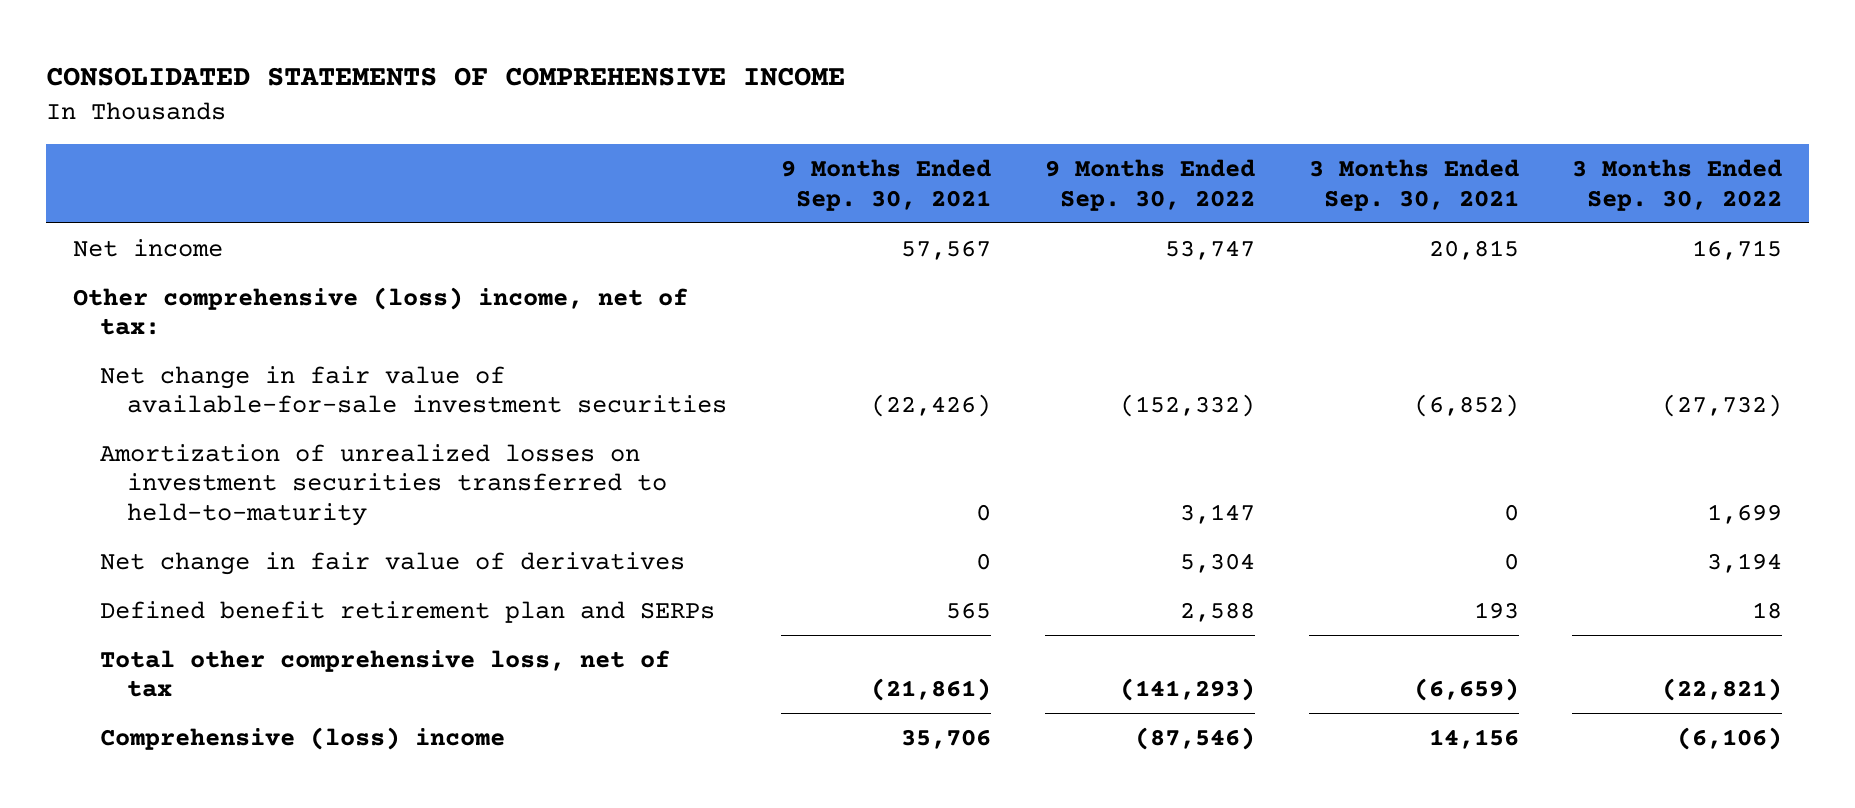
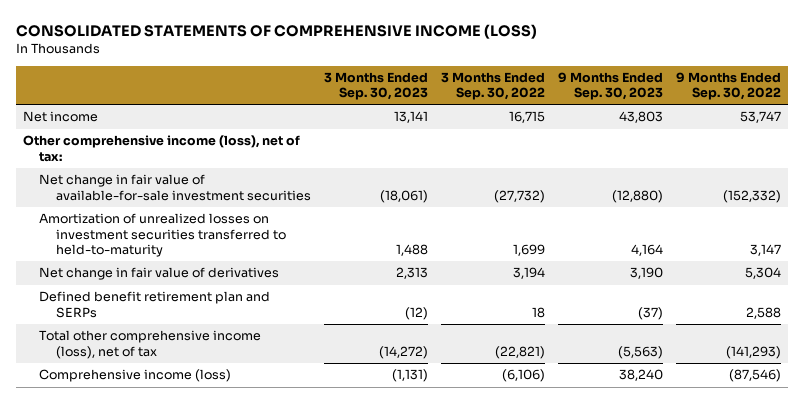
[45,66,845,86] CONSOLIDATED STATEMENTS OF COMPREHENSIVE INCOME -> [16,23,538,39] CONSOLIDATED STATEMENTS OF COMPREHENSIVE INCOME (LOSS)
[780,159,991,211] 9 Months Ended Sep. 30, 2021 -> none
[1308,159,1519,211] 3 Months Ended Sep. 30, 2021 -> none
none -> [323,71,428,101] 3 Months Ended Sep. 30, 2023
none -> [558,71,664,101] 9 Months Ended Sep. 30, 2023
[72,286,688,336] Other comprehensive (loss) income, net of tax: -> [22,135,300,162] Other comprehensive income (loss), net of tax:
[99,649,670,698] Total other comprehensive loss, net of tax -> [39,330,262,359] Total other comprehensive income (loss), net of tax
[99,726,505,750] Comprehensive (loss) income -> [39,369,232,383] Comprehensive income (loss)

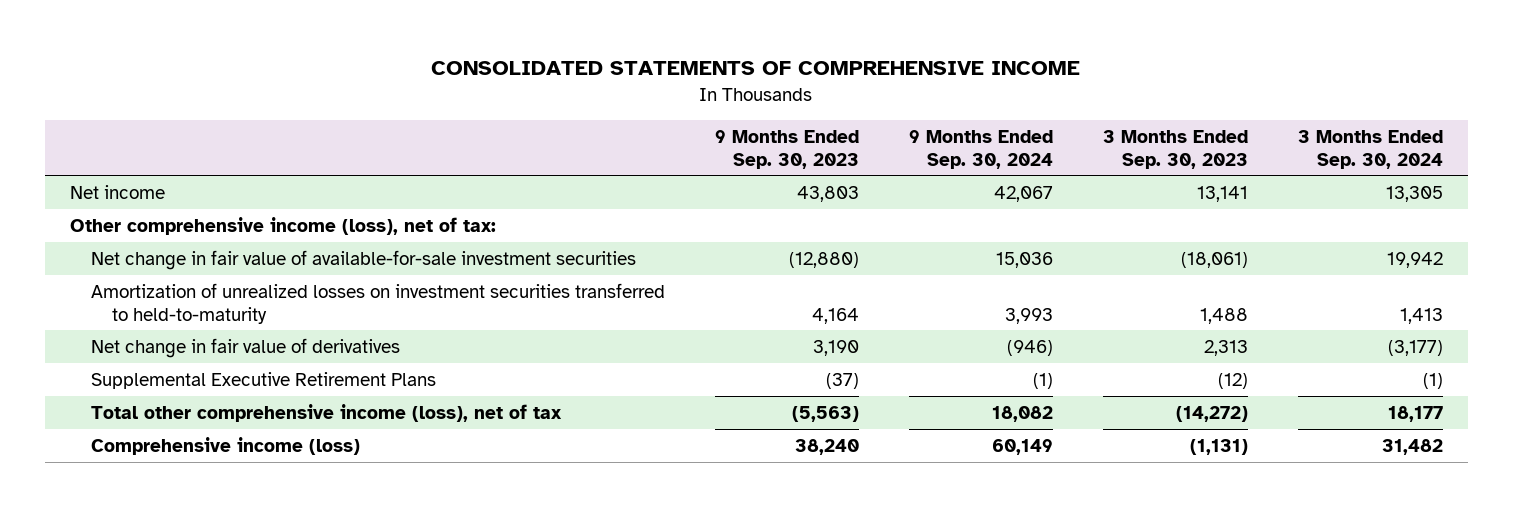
[16,23,538,39] CONSOLIDATED STATEMENTS OF COMPREHENSIVE INCOME (LOSS) -> [431,60,1081,75] CONSOLIDATED STATEMENTS OF COMPREHENSIVE INCOME
[440,71,545,101] 3 Months Ended Sep. 30, 2022 -> none
[676,71,782,101] 9 Months Ended Sep. 30, 2022 -> none
none -> [908,129,1053,169] 9 Months Ended Sep. 30, 2024
none -> [1297,129,1443,169] 3 Months Ended Sep. 30, 2024
[39,291,271,318] Defined benefit retirement plan and SERPs -> [90,371,436,389] Supplemental Executive Retirement Plans

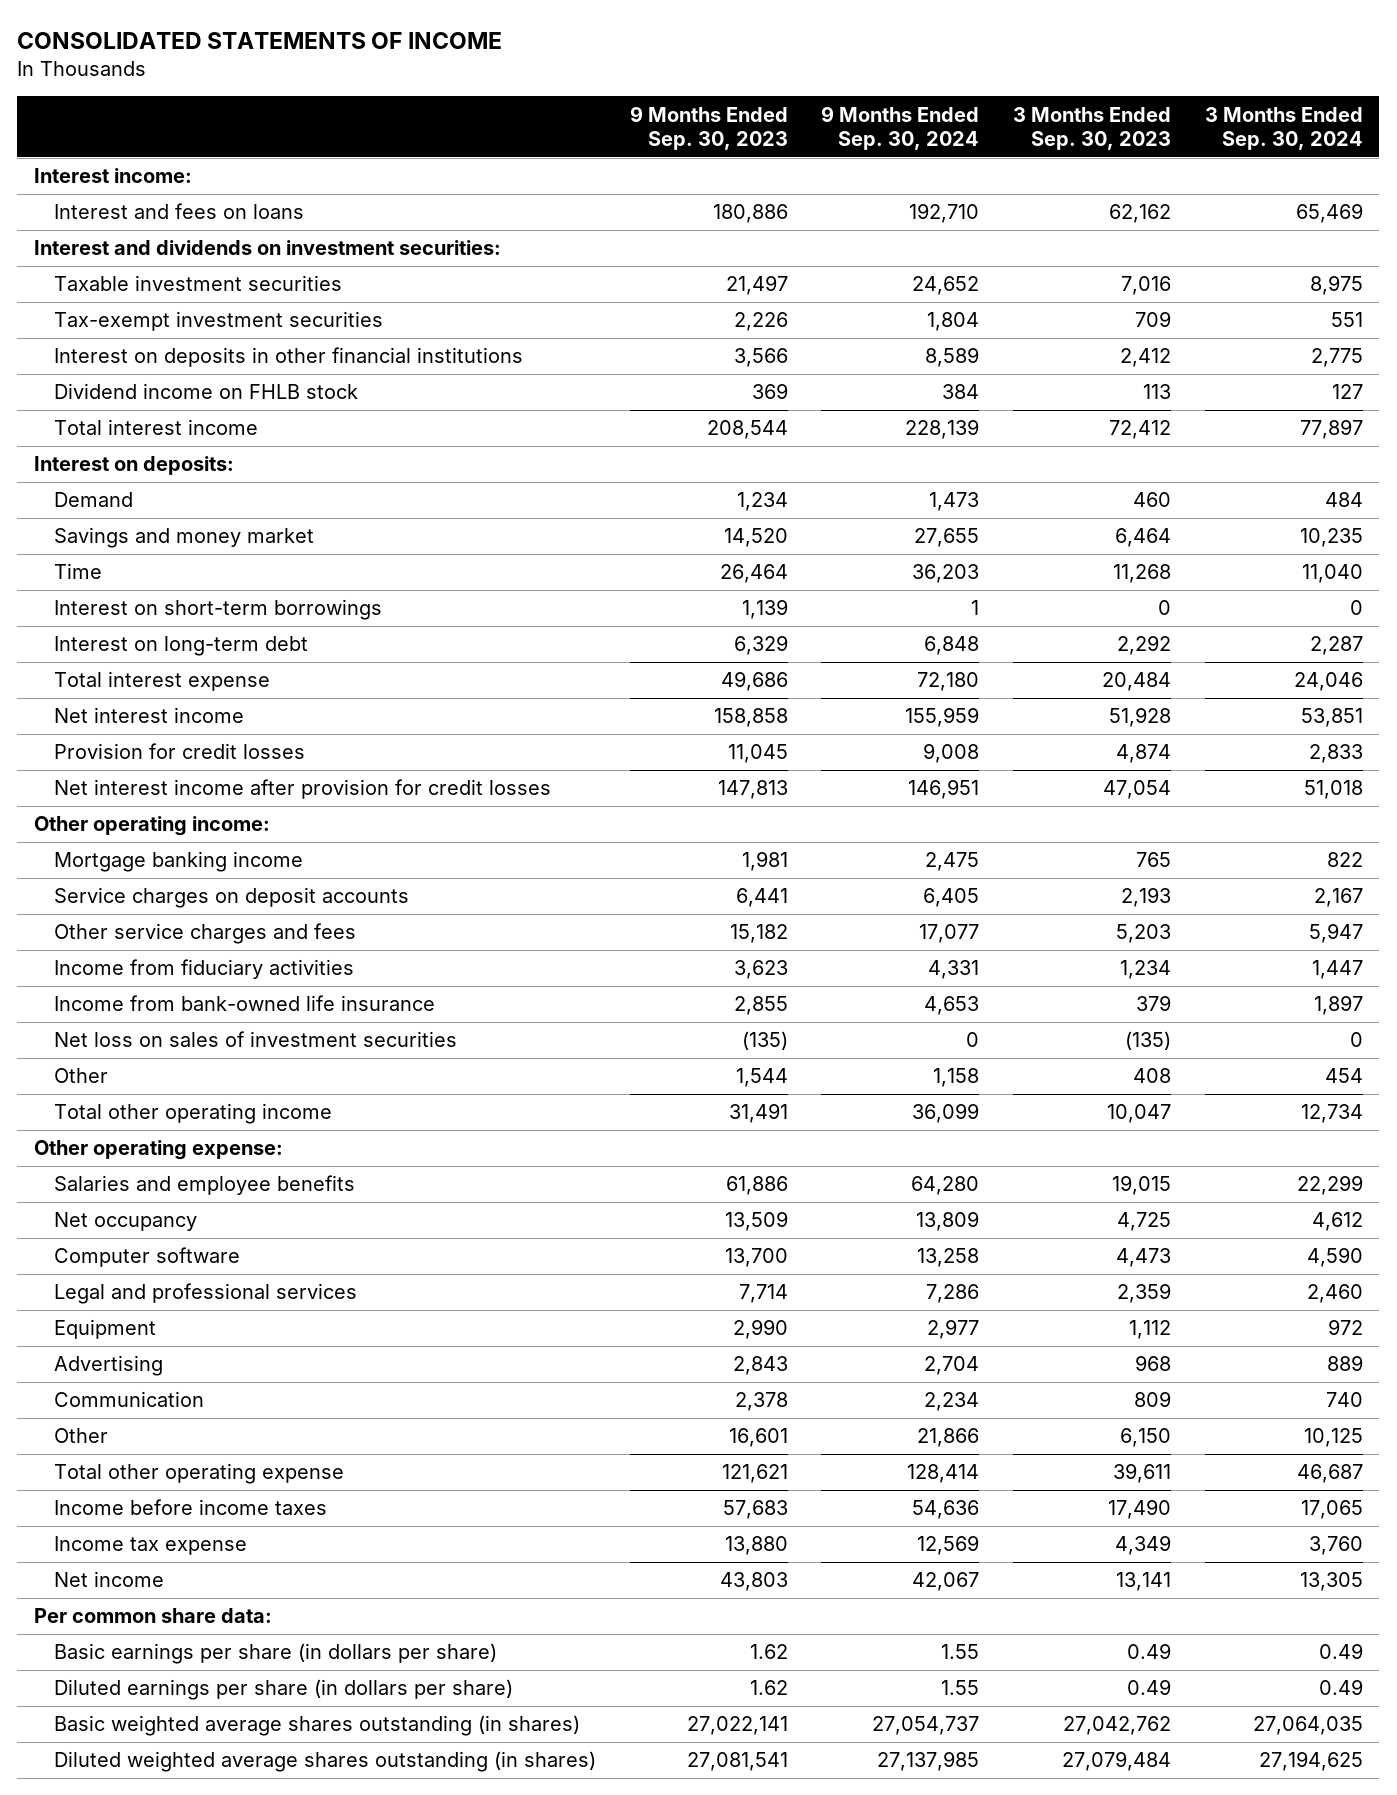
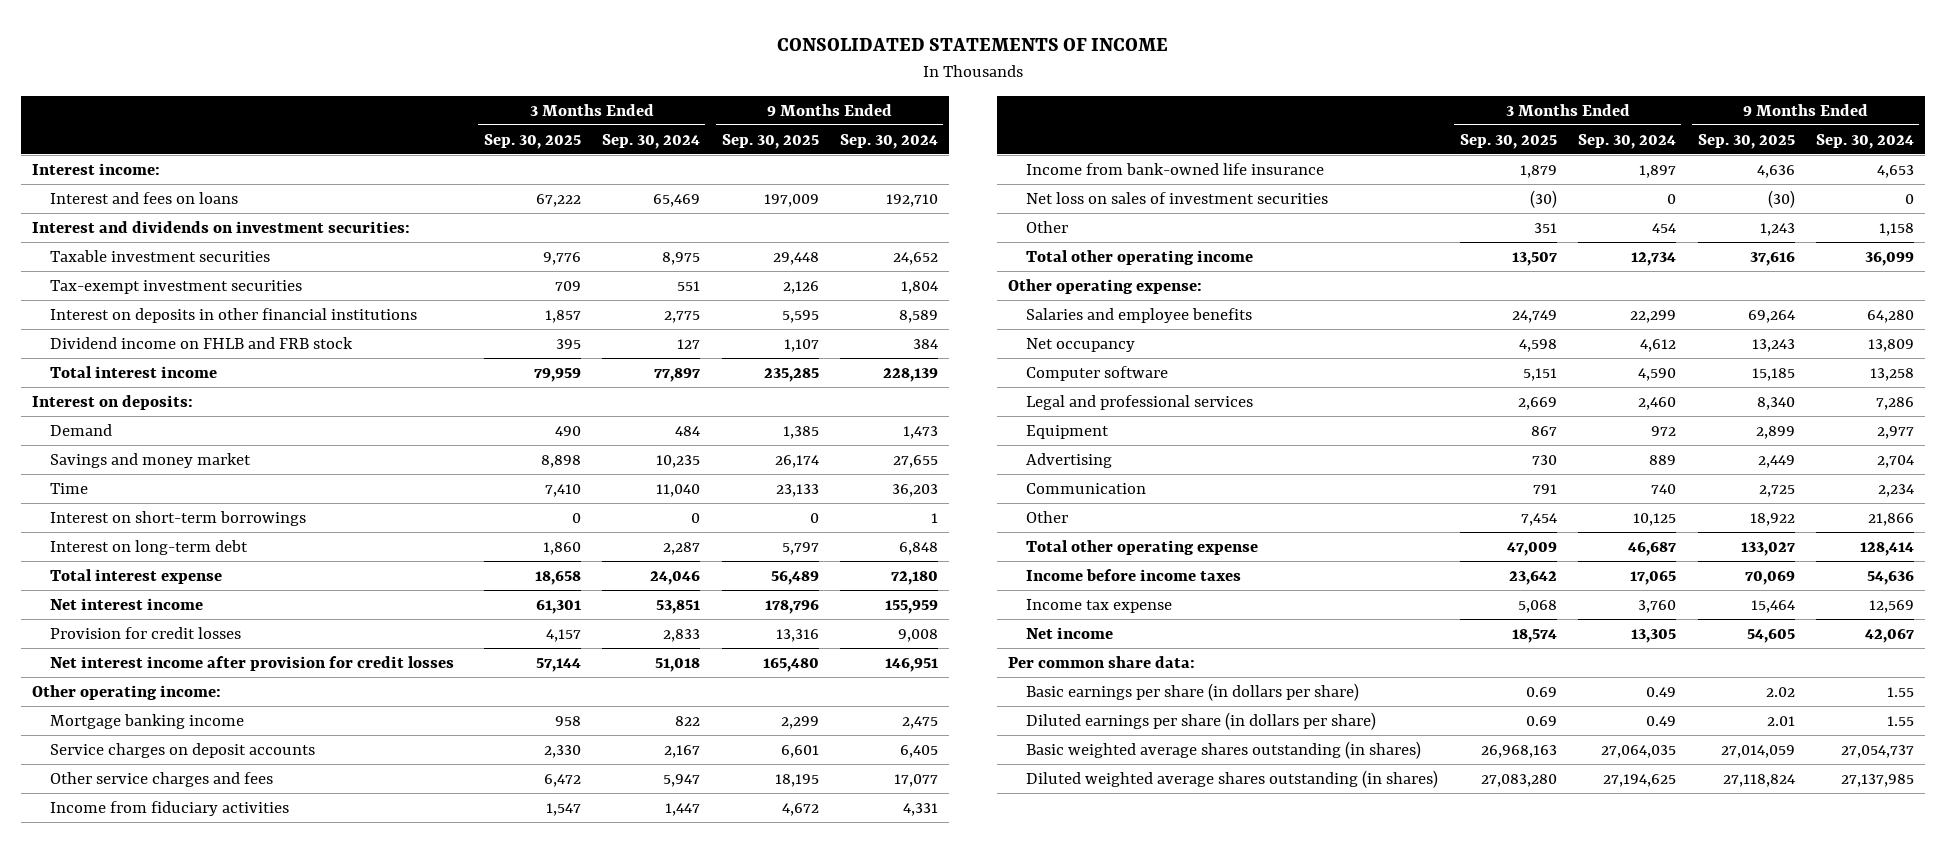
[629,105,788,151] 9 Months Ended Sep. 30, 2023 -> none
[1012,106,1171,151] 3 Months Ended Sep. 30, 2023 -> none
none -> [483,133,581,149] Sep. 30, 2025
none -> [721,133,819,149] Sep. 30, 2025
[54,383,359,400] Dividend income on FHLB stock -> [50,336,354,349] Dividend income on FHLB and FRB stock

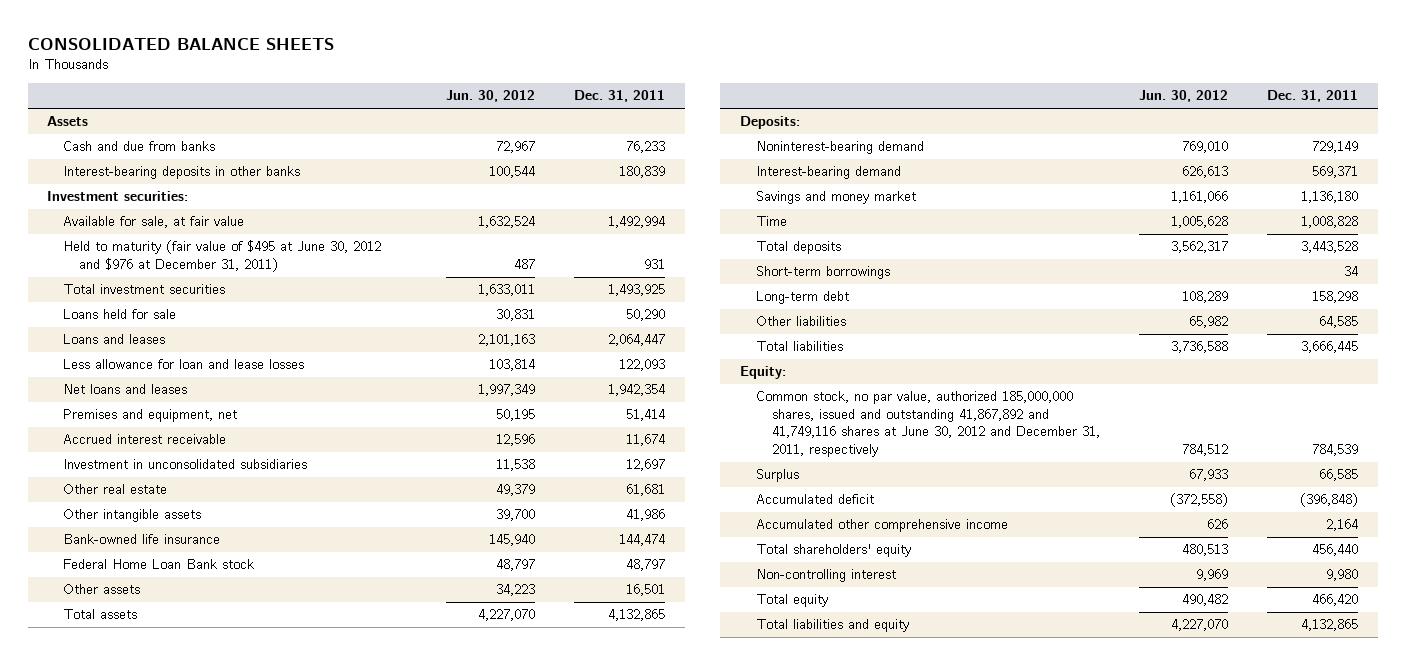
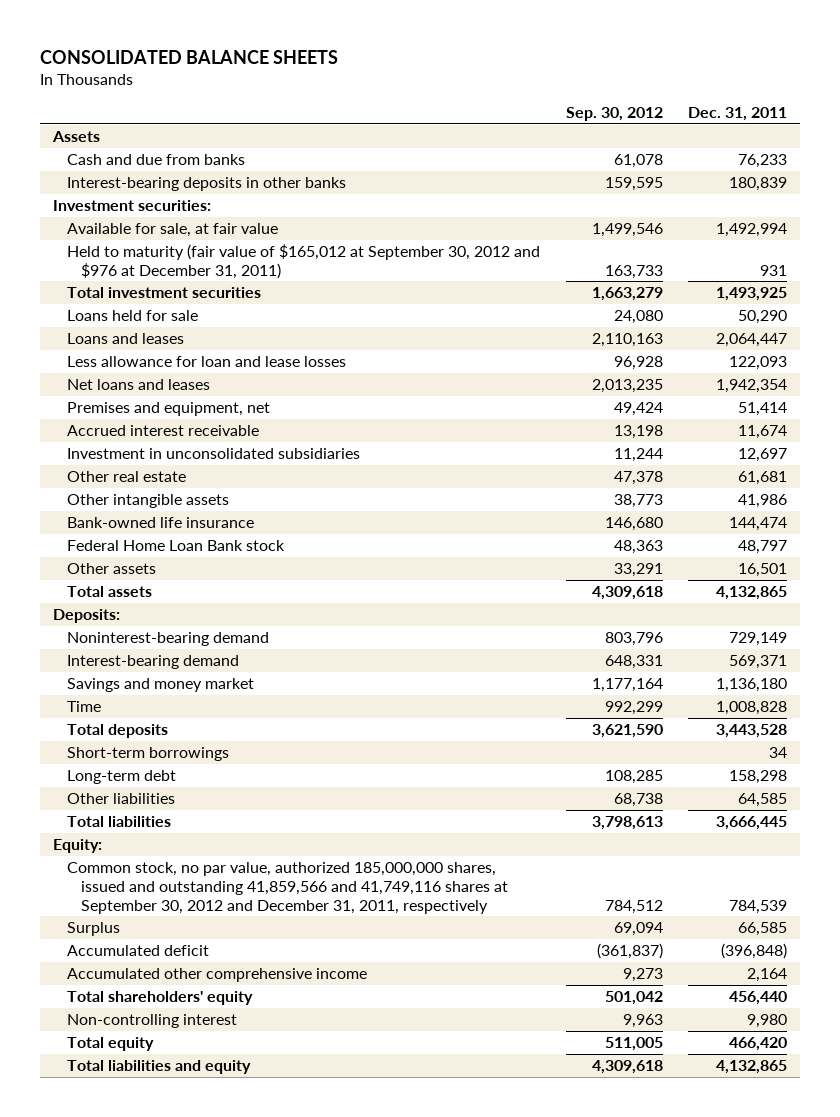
[446,90,536,103] Jun. 30, 2012 -> none
none -> [565,107,663,122] Sep. 30, 2012
[63,240,382,272] Held to maturity (fair value of $495 at June 30, 2012 and $976 at December 31, 2011) -> [66,244,540,279] Held to maturity (fair value of $165,012 at September 30, 2012 and $976 at December 31, 2011)
[755,391,1100,457] Common stock, no par value, authorized 185,000,000 shares, issued and outstanding 41,867,892 and 41,749,116 shares at June 30, 2012 and December 31, 2011, respectively -> [66,862,508,914] Common stock, no par value, authorized 185,000,000 shares, issued and outstanding 41,859,566 and 41,749,116 shares at September 30, 2012 and December 31, 2011, respectively

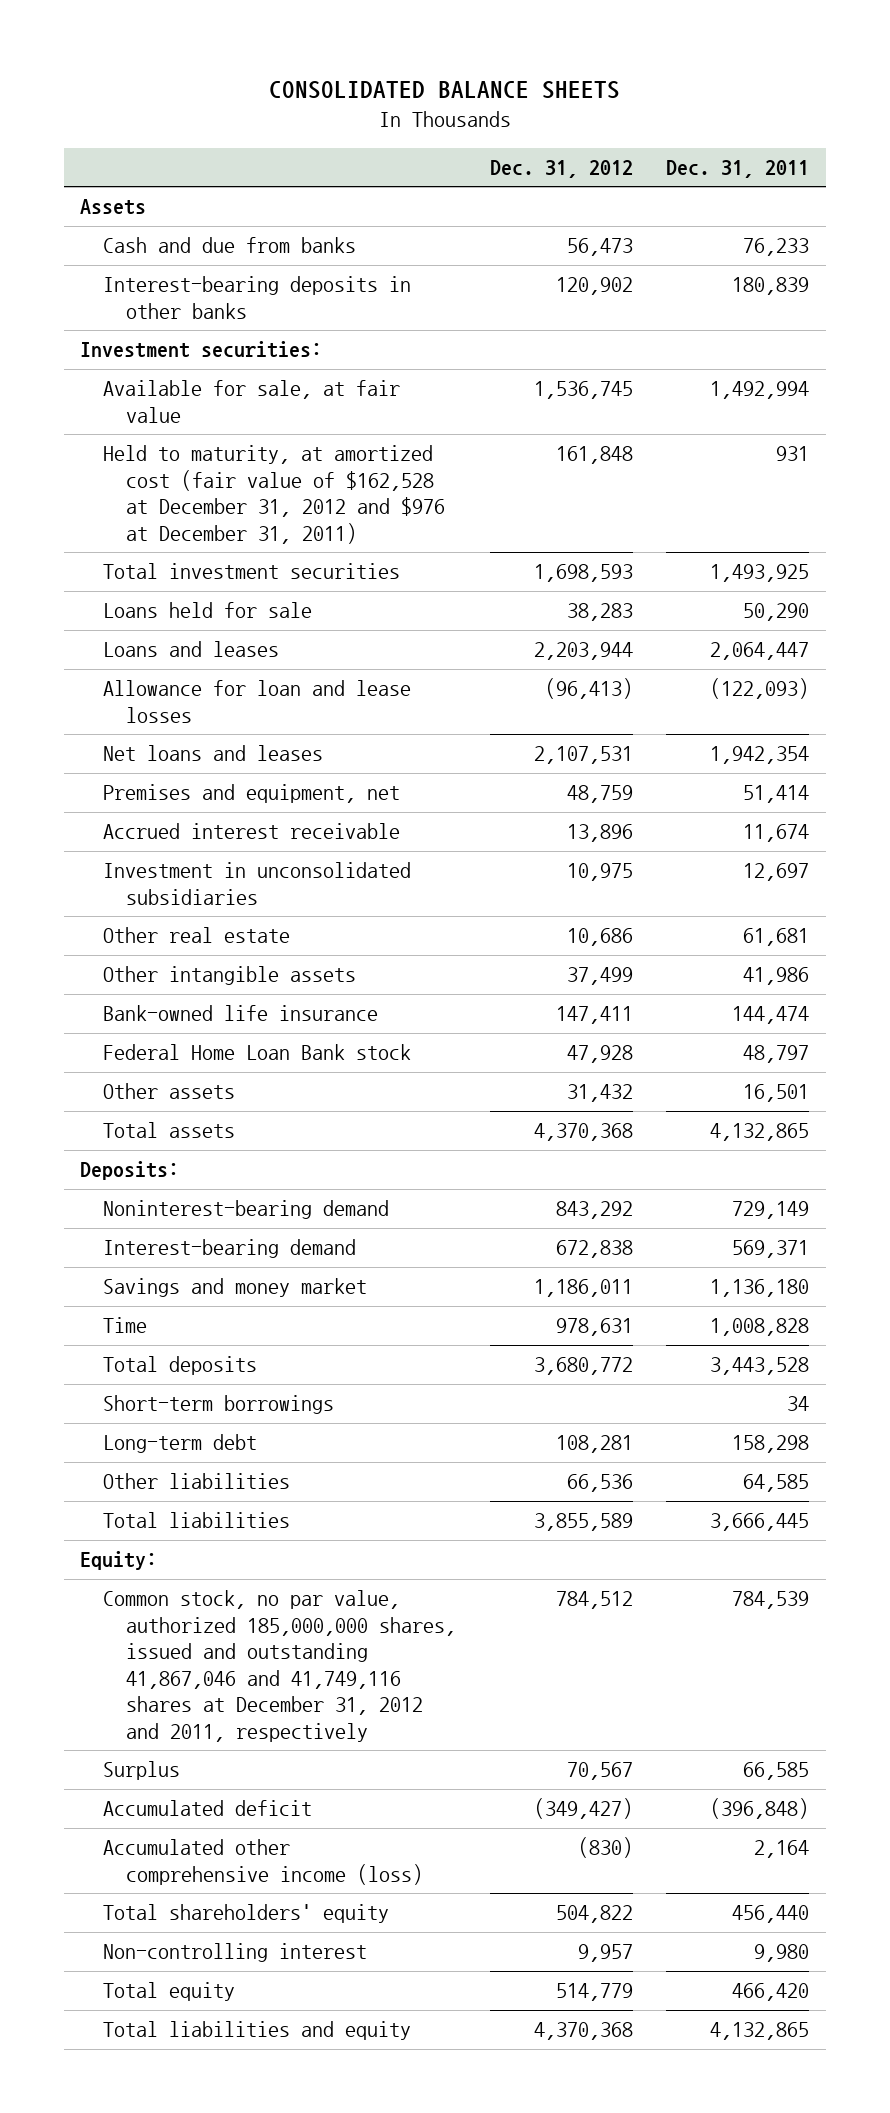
[565,107,663,122] Sep. 30, 2012 -> none
none -> [489,159,633,178] Dec. 31, 2012
[66,244,540,279] Held to maturity (fair value of $165,012 at September 30, 2012 and $976 at December 31, 2011) -> [103,445,445,544] Held to maturity, at amortized cost (fair value of $162,528 at December 31, 2012 and $976 at December 31, 2011)
[66,356,346,368] Less allowance for loan and lease losses -> [103,680,412,723] Allowance for loan and lease losses
[729,356,788,371] 122,093 -> [710,678,810,700] (122,093)
[66,862,508,914] Common stock, no par value, authorized 185,000,000 shares, issued and outstanding 41,859,566 and 41,749,116 shares at September 30, 2012 and December 31, 2011, respectively -> [103,1590,456,1742] Common stock, no par value, authorized 185,000,000 shares, issued and outstanding 41,867,046 and 41,749,116 shares at December 31, 2012 and 2011, respectively
[66,968,367,983] Accumulated other comprehensive income -> [103,1839,423,1885] Accumulated other comprehensive income (loss)

